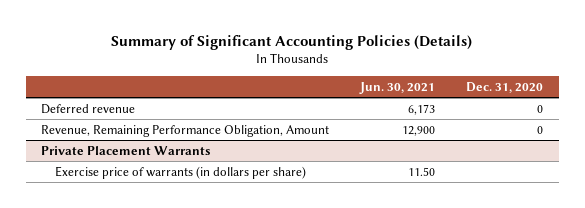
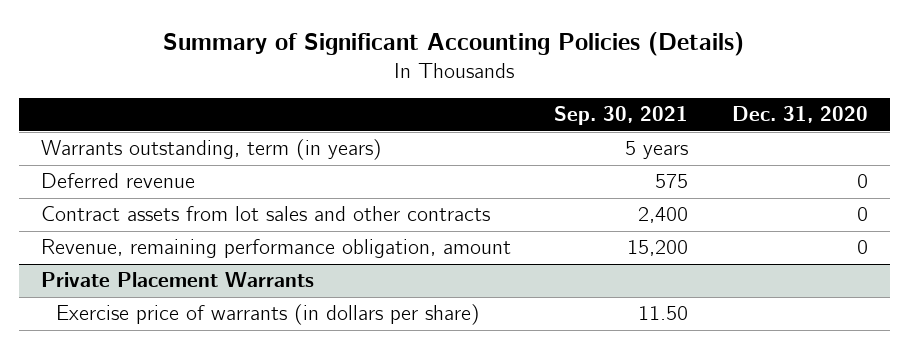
[359,81,436,94] Jun. 30, 2021 -> none
none -> [554,106,689,126] Sep. 30, 2021
none -> [40,139,382,161] Warrants outstanding, term (in years)
none -> [40,206,490,222] Contract assets from lot sales and other contracts
[41,124,330,137] Revenue, Remaining Performance Obligation, Amount -> [40,239,511,259] Revenue, remaining performance obligation, amount

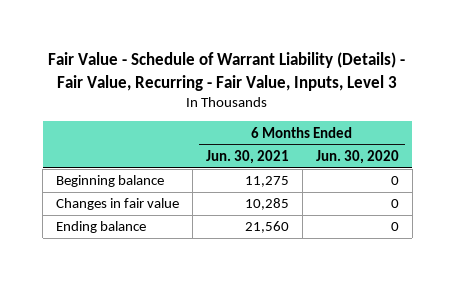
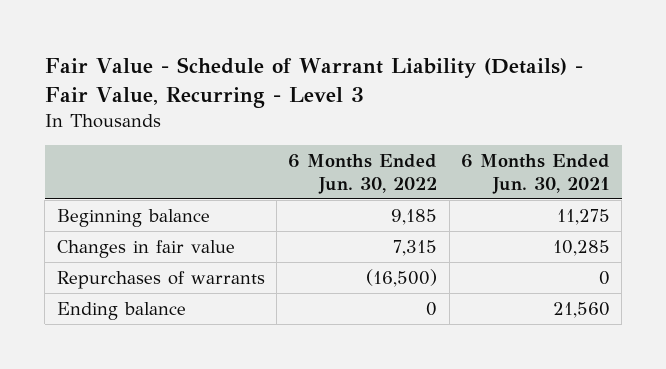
[48,52,406,91] Fair Value - Schedule of Warrant Liability (Details) - Fair Value, Recurring - Fair Value, Inputs, Level 3 -> [44,57,583,108] Fair Value - Schedule of Warrant Liability (Details) - Fair Value, Recurring - Level 3
[315,149,399,164] Jun. 30, 2020 -> none
none -> [288,153,438,194] 6 Months Ended Jun. 30, 2022
none -> [56,270,265,289] Repurchases of warrants

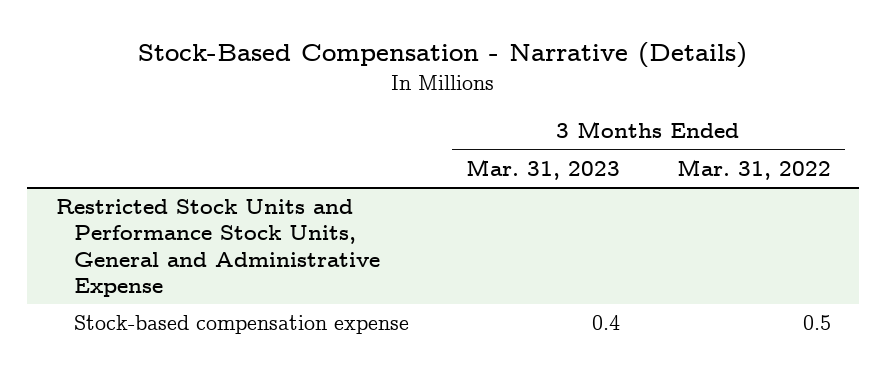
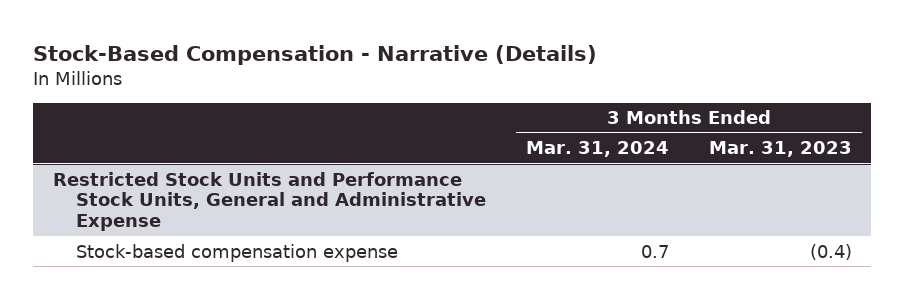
[676,158,831,180] Mar. 31, 2022 -> none
none -> [526,141,670,158] Mar. 31, 2024
[591,315,620,331] 0.4 -> [809,243,852,260] (0.4)

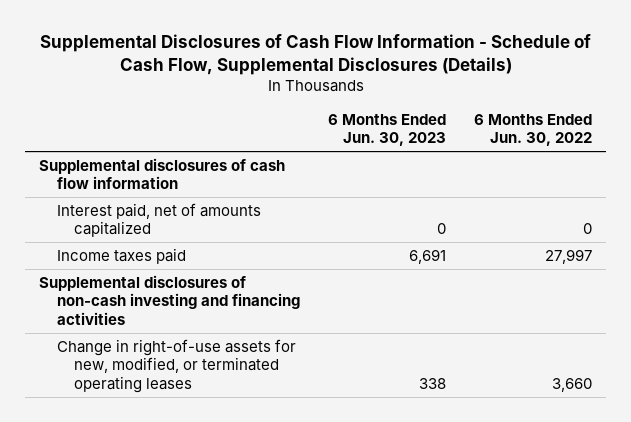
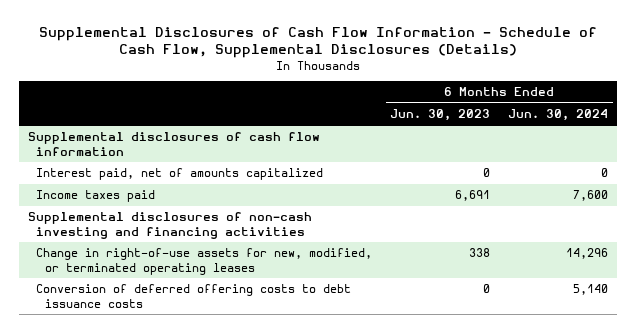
[474,113,593,147] 6 Months Ended Jun. 30, 2022 -> none
none -> [508,109,609,122] Jun. 30, 2024
none -> [36,284,352,308] Conversion of deferred offering costs to debt issuance costs

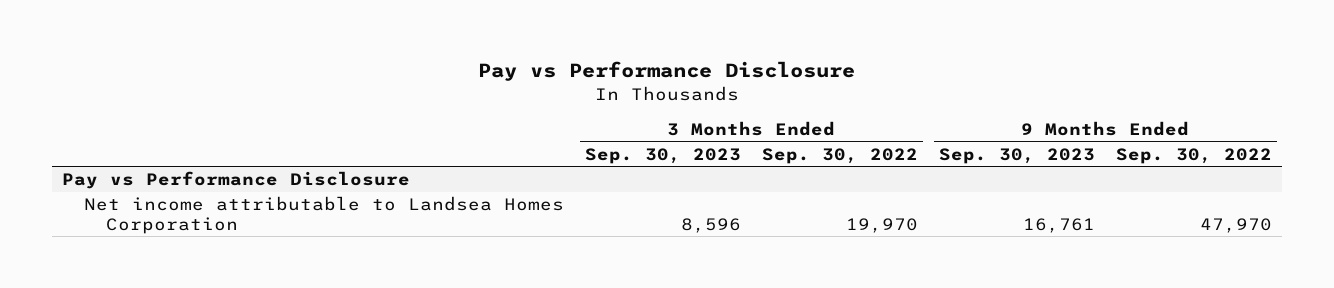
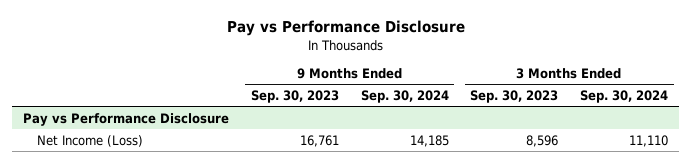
[761,147,918,164] Sep. 30, 2022 -> none
[1115,147,1272,164] Sep. 30, 2022 -> none
none -> [360,90,449,104] Sep. 30, 2024
none -> [580,90,669,104] Sep. 30, 2024
[83,196,564,234] Net income attributable to Landsea Homes Corporation -> [36,134,143,147] Net Income (Loss)

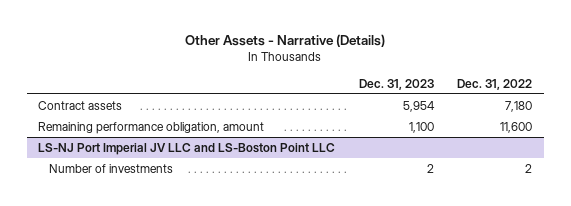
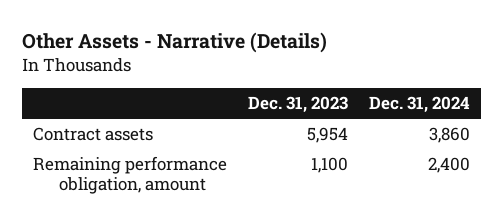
[457,78,533,90] Dec. 31, 2022 -> none
none -> [369,96,471,114] Dec. 31, 2024
[38,142,336,155] LS-NJ Port Imperial JV LLC and LS-Boston Point LLC -> none
[49,163,174,173] Number of investments -> none

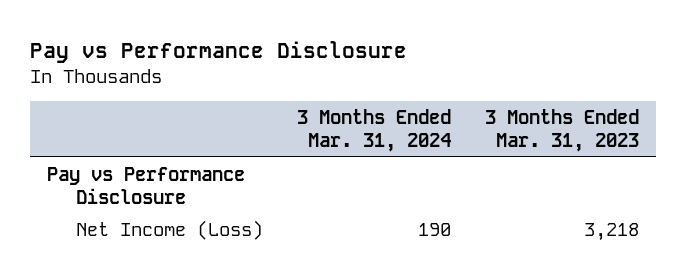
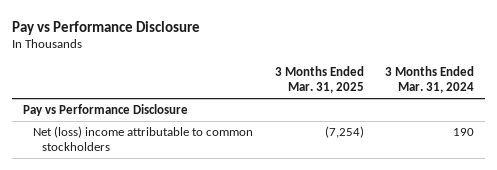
[484,109,639,153] 3 Months Ended Mar. 31, 2023 -> none
none -> [274,66,364,94] 3 Months Ended Mar. 31, 2025
[76,219,264,240] Net Income (Loss) -> [32,126,253,152] Net (loss) income attributable to common stockholders

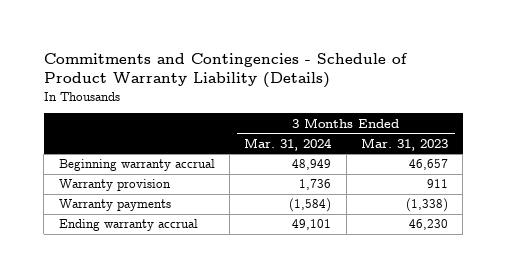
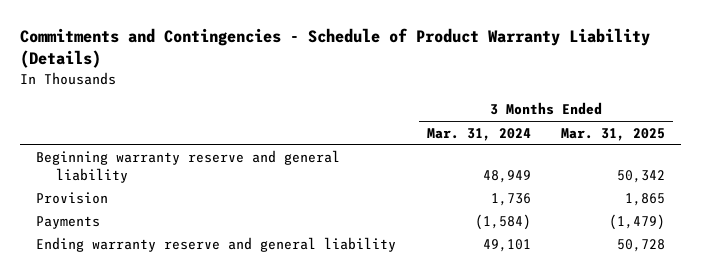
[360,137,448,151] Mar. 31, 2023 -> none
none -> [561,127,666,141] Mar. 31, 2025
[58,159,215,172] Beginning warranty accrual -> [35,149,340,183] Beginning warranty reserve and general liability
[58,179,171,192] Warranty provision -> [35,191,108,204] Provision
[58,199,171,212] Warranty payments -> [35,215,100,229] Payments
[58,219,198,232] Ending warranty accrual -> [35,236,396,252] Ending warranty reserve and general liability

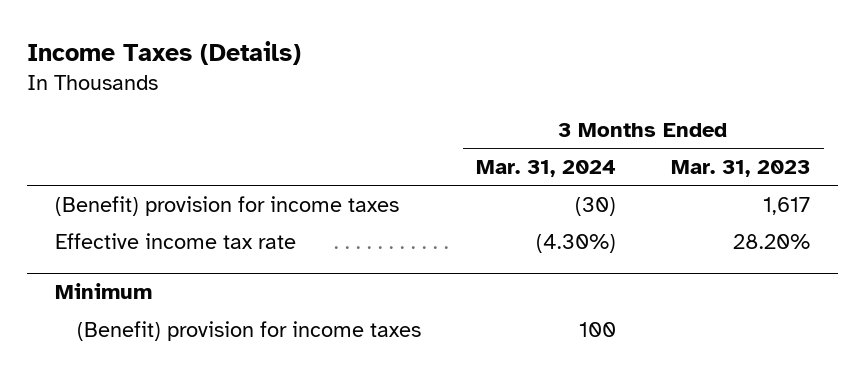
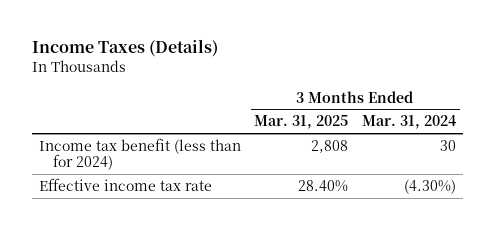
[671,160,811,178] Mar. 31, 2023 -> none
none -> [254,115,349,130] Mar. 31, 2025
[54,195,399,216] (Benefit) provision for income taxes -> [38,137,241,171] Income tax benefit (less than for 2024)
[575,196,617,216] (30) -> [440,139,457,151] 30
[54,283,152,300] Minimum -> none
[77,320,422,341] (Benefit) provision for income taxes -> none

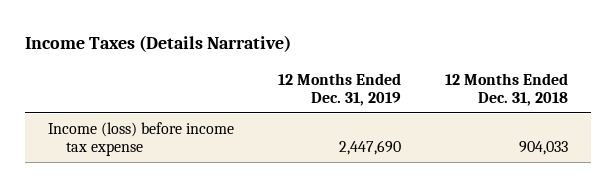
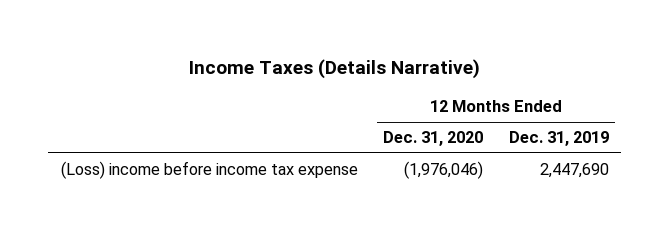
[445,73,569,107] 12 Months Ended Dec. 31, 2018 -> none
none -> [383,131,484,147] Dec. 31, 2020
[47,122,234,157] Income (loss) before income tax expense -> [61,161,359,180] (Loss) income before income tax expense

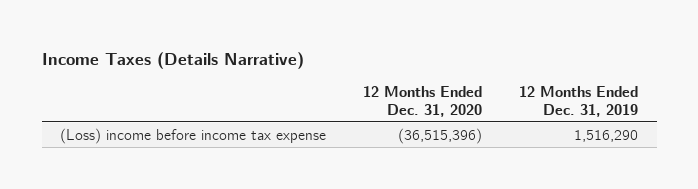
[404,161,484,180] (1,976,046) -> [398,128,483,145] (36,515,396)
[539,163,609,179] 2,447,690 -> [574,130,639,143] 1,516,290

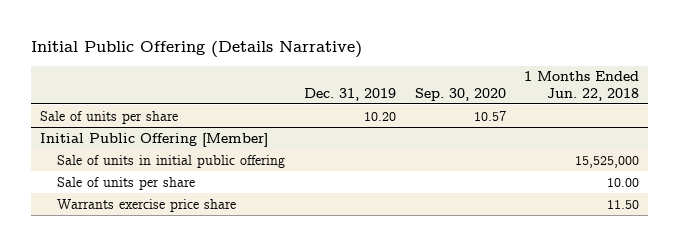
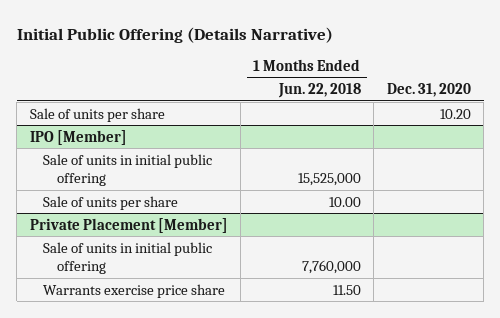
[303,87,396,101] Dec. 31, 2019 -> none
[414,87,506,101] Sep. 30, 2020 -> none
none -> [386,83,471,98] Dec. 31, 2020
[39,132,268,147] Initial Public Offering [Member] -> [29,129,127,145] IPO [Member]
none -> [29,217,228,233] Private Placement [Member]
none -> [43,241,213,275] Sale of units in initial public offering

